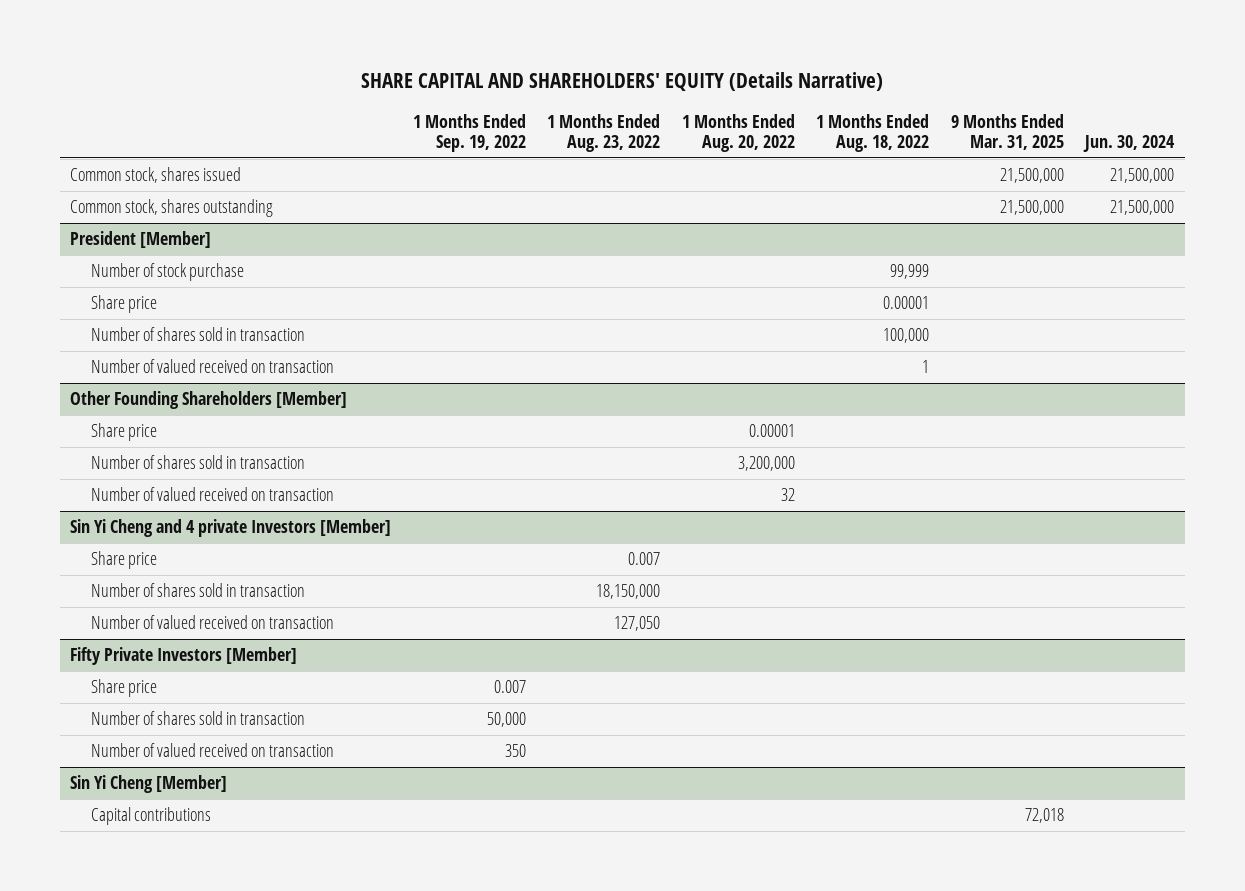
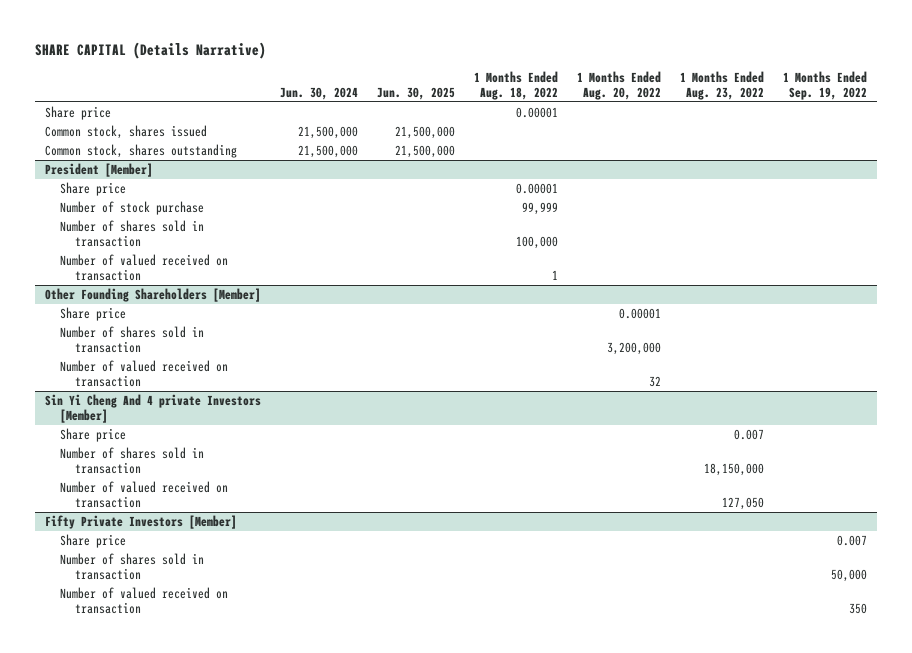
[361,71,884,91] SHARE CAPITAL AND SHAREHOLDERS' EQUITY (Details Narrative) -> [35,42,267,60] SHARE CAPITAL (Details Narrative)
[950,113,1064,151] 9 Months Ended Mar. 31, 2025 -> none
none -> [376,86,455,100] Jun. 30, 2025
none -> [44,105,111,120] Share price
[90,263,244,282] Number of stock purchase -> [59,200,204,215] Number of stock purchase
[70,519,392,538] Sin Yi Cheng and 4 private Investors [Member] -> [44,393,261,423] Sin Yi Cheng And 4 private Investors [Member]
[70,775,228,794] Sin Yi Cheng [Member] -> none
[90,807,211,826] Capital contributions -> none

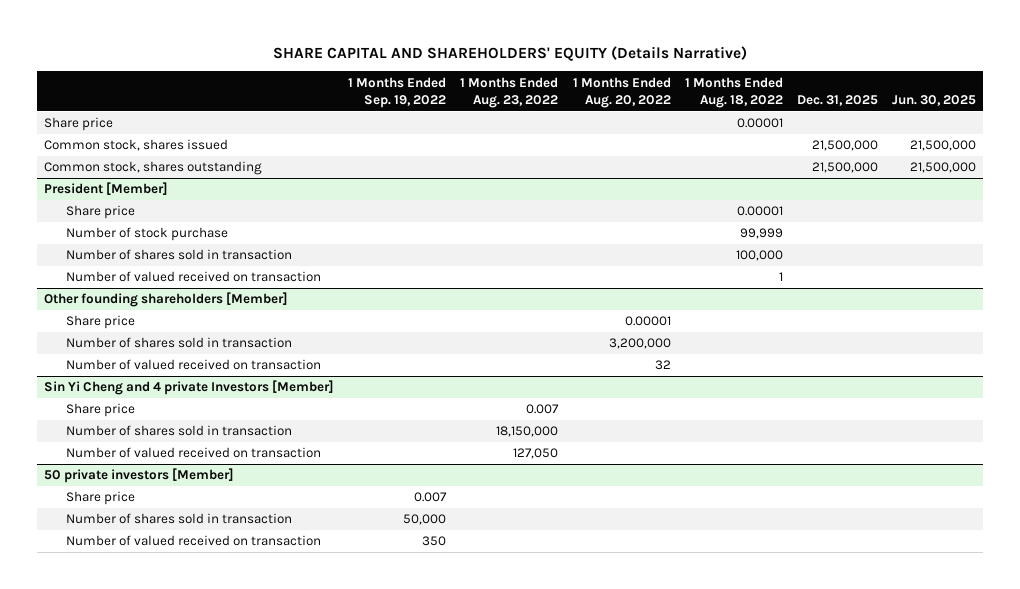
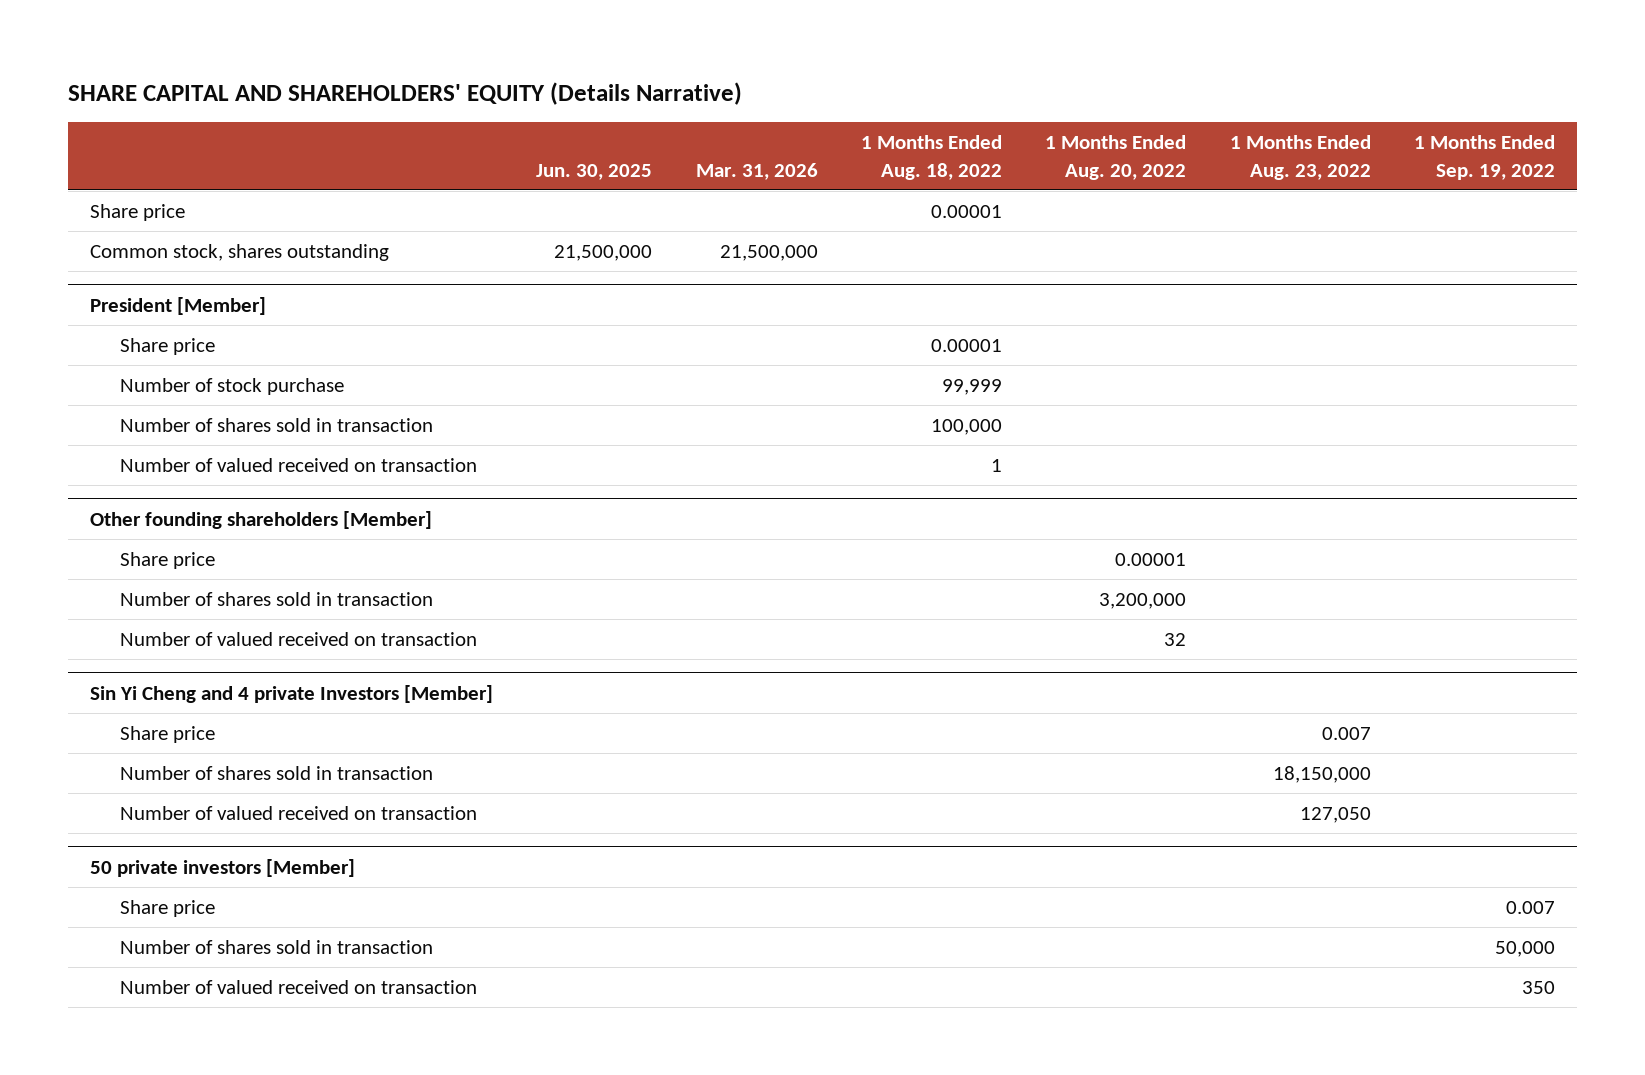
[797,94,879,106] Dec. 31, 2025 -> none
none -> [695,162,818,180] Mar. 31, 2026
[44,139,229,152] Common stock, shares issued -> none

